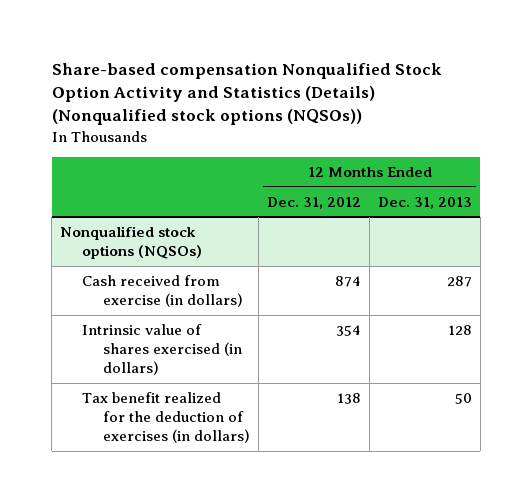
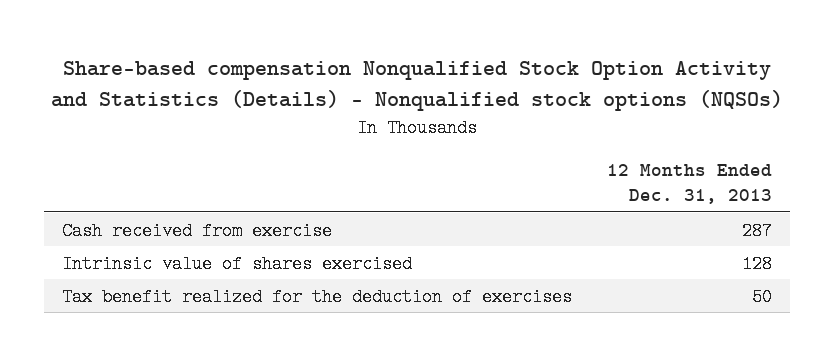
[51,62,442,126] Share-based compensation Nonqualified Stock Option Activity and Statistics (Details) (Nonqualified stock options (NQSOs)) -> [50,61,783,112] Share-based compensation Nonqualified Stock Option Activity and Statistics (Details) - Nonqualified stock options (NQSOs)
[267,196,362,209] Dec. 31, 2012 -> none
[60,226,202,260] Nonqualified stock options (NQSOs) -> none
[81,275,244,308] Cash received from exercise (in dollars) -> [61,221,332,240] Cash received from exercise
[81,324,243,376] Intrinsic value of shares exercised (in dollars) -> [61,254,412,273] Intrinsic value of shares exercised
[81,392,251,444] Tax benefit realized for the deduction of exercises (in dollars) -> [61,287,572,306] Tax benefit realized for the deduction of exercises

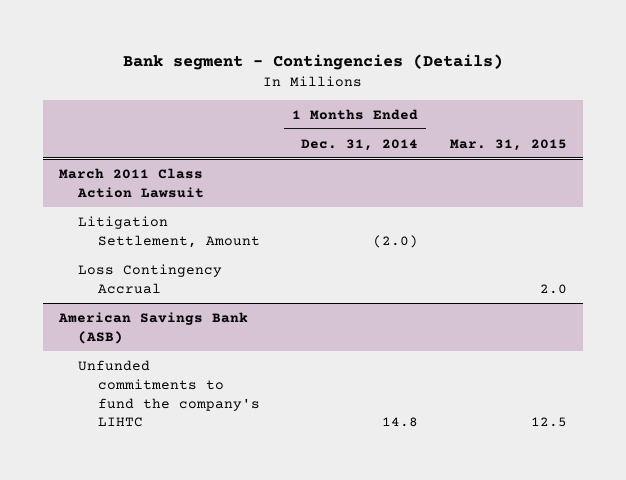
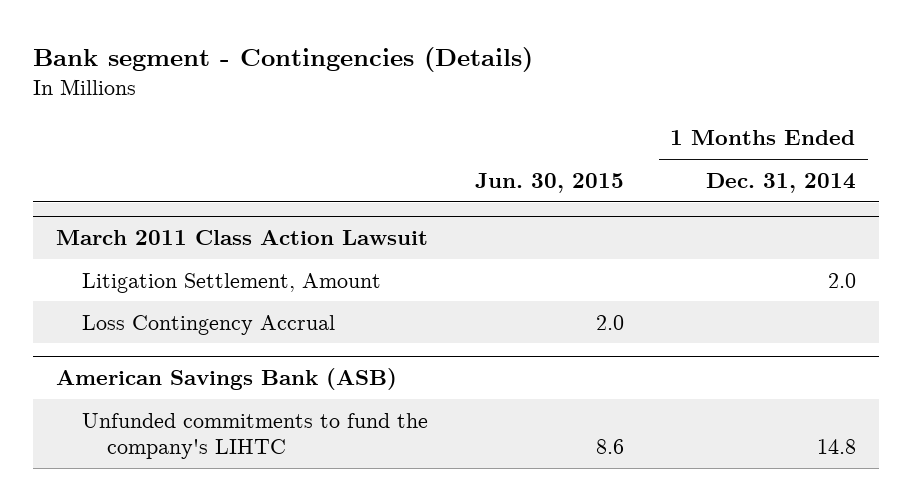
[449,138,567,151] Mar. 31, 2015 -> none
none -> [475,172,625,193] Jun. 30, 2015
[372,234,418,248] (2.0) -> [827,272,856,288] 2.0

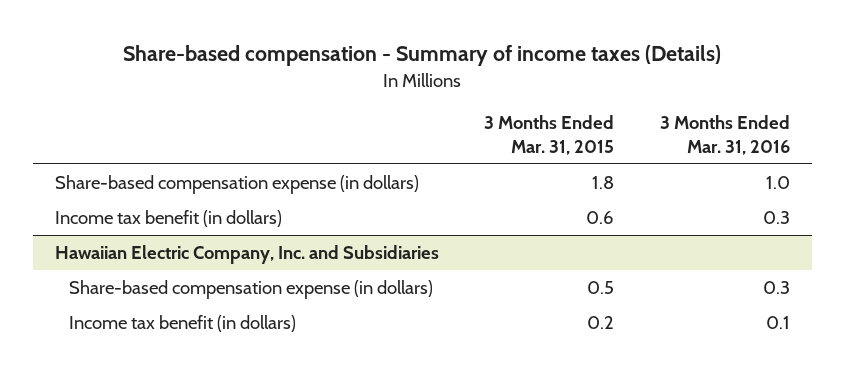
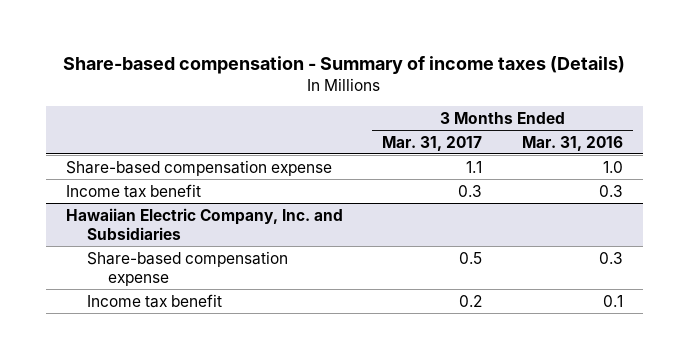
[484,115,615,155] 3 Months Ended Mar. 31, 2015 -> none
none -> [382,135,483,151] Mar. 31, 2017
[55,175,420,195] Share-based compensation expense (in dollars) -> [65,159,332,176] Share-based compensation expense
[55,210,283,228] Income tax benefit (in dollars) -> [65,183,201,198] Income tax benefit
[69,280,434,300] Share-based compensation expense (in dollars) -> [86,250,288,287] Share-based compensation expense
[69,315,297,333] Income tax benefit (in dollars) -> [86,293,222,308] Income tax benefit

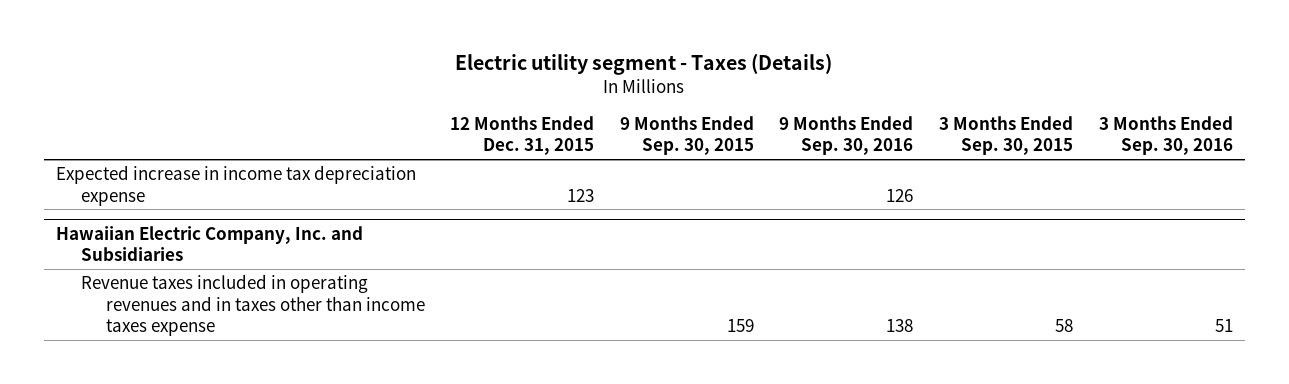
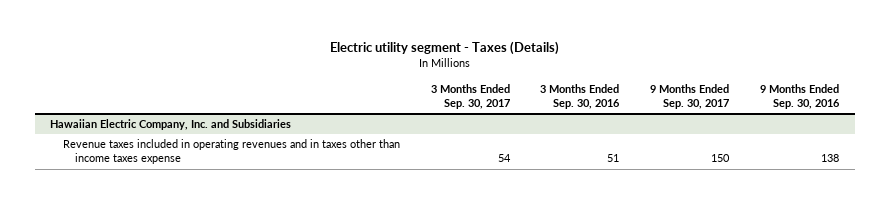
[450,115,595,156] 12 Months Ended Dec. 31, 2015 -> none
[619,115,754,156] 9 Months Ended Sep. 30, 2015 -> none
[938,115,1073,156] 3 Months Ended Sep. 30, 2015 -> none
none -> [430,83,510,110] 3 Months Ended Sep. 30, 2017
none -> [650,83,730,110] 9 Months Ended Sep. 30, 2017
[56,165,417,206] Expected increase in income tax depreciation expense -> none

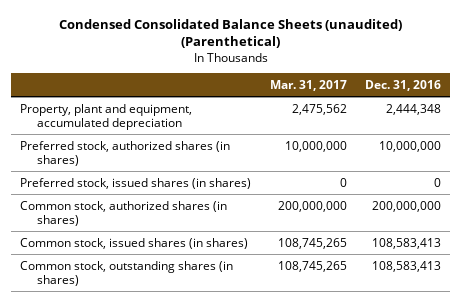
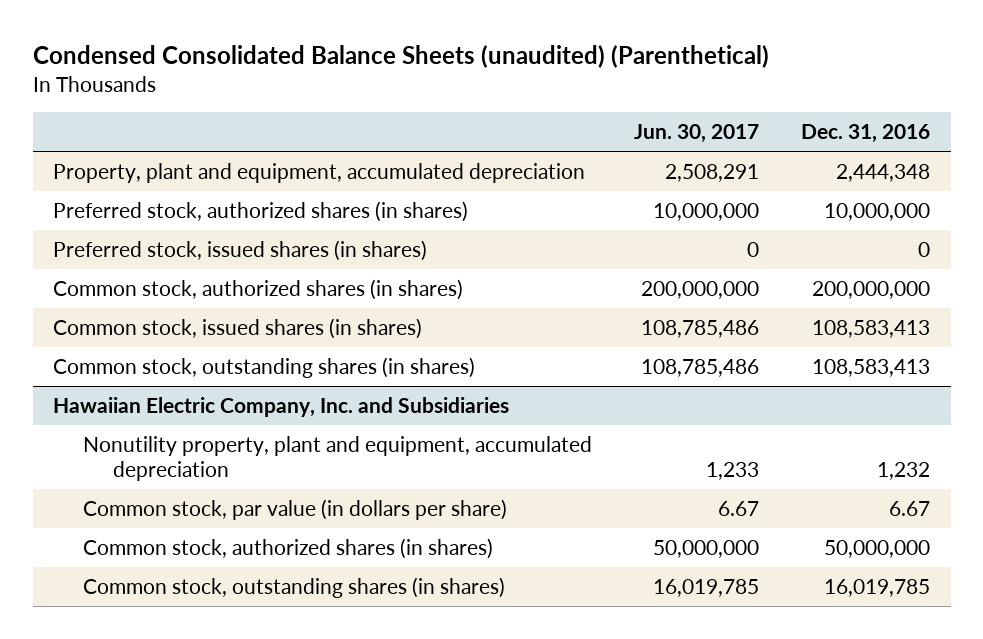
[269,79,347,91] Mar. 31, 2017 -> none
none -> [634,124,760,144] Jun. 30, 2017
none -> [53,396,510,417] Hawaiian Electric Company, Inc. and Subsidiaries
none -> [83,435,593,482] Nonutility property, plant and equipment, accumulated depreciation
none -> [83,498,508,520] Common stock, par value (in dollars per share)
none -> [83,537,494,559] Common stock, authorized shares (in shares)
none -> [83,576,506,598] Common stock, outstanding shares (in shares)

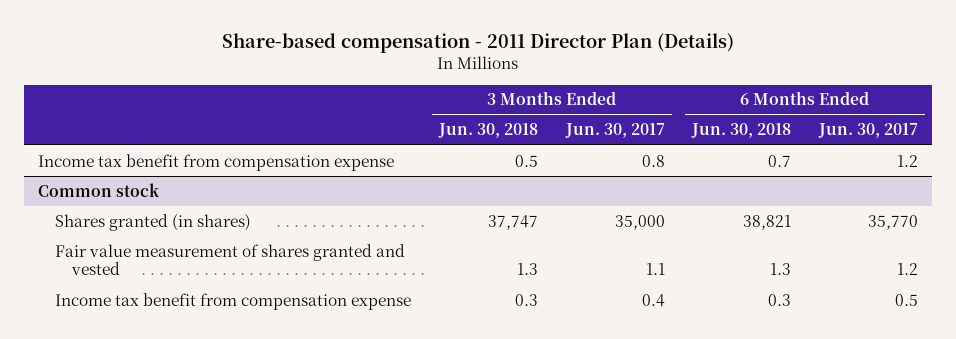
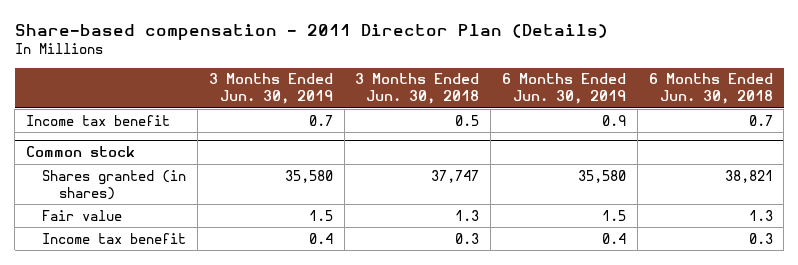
[564,123,665,139] Jun. 30, 2017 -> none
[818,123,919,139] Jun. 30, 2017 -> none
none -> [208,73,333,105] 3 Months Ended Jun. 30, 2019
none -> [502,73,627,105] 6 Months Ended Jun. 30, 2019
[38,153,395,171] Income tax benefit from compensation expense -> [25,114,170,126] Income tax benefit
[55,243,406,276] Fair value measurement of shares granted and vested -> [42,209,123,221] Fair value
[55,292,412,310] Income tax benefit from compensation expense -> [42,232,187,244] Income tax benefit

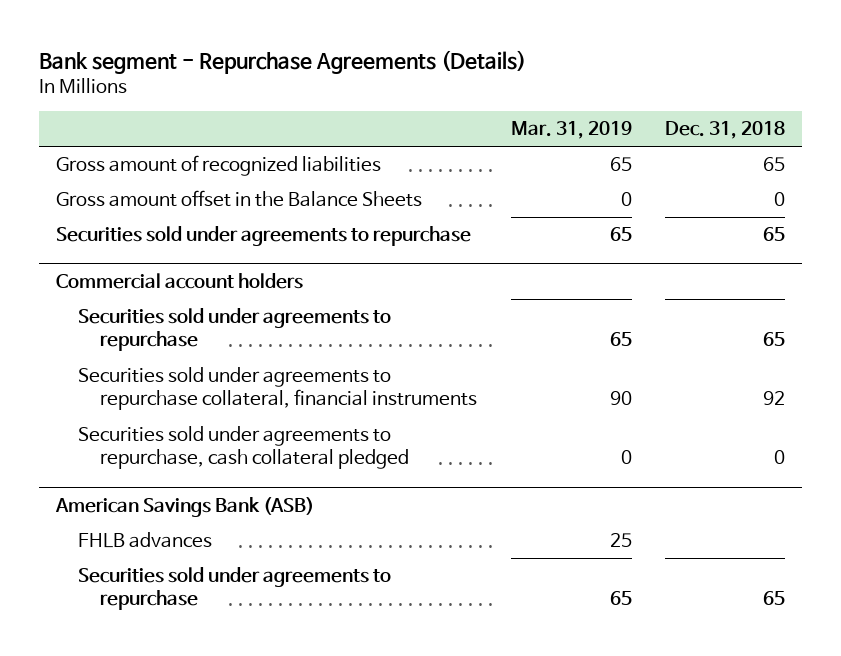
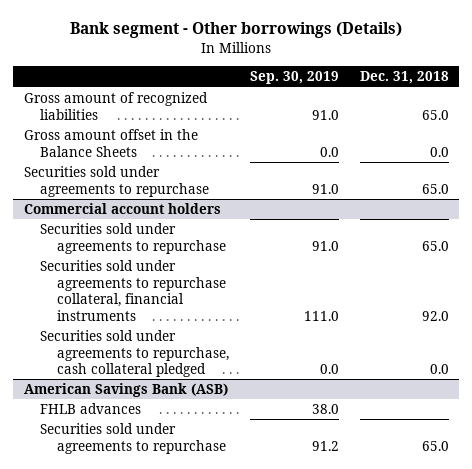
[39,49,527,74] Bank segment - Repurchase Agreements (Details) -> [70,22,403,39] Bank segment - Other borrowings (Details)
[510,121,632,140] Mar. 31, 2019 -> none
none -> [249,71,339,85] Sep. 30, 2019
[763,157,786,172] 65 -> [421,109,449,120] 65.0
[774,192,786,207] 0 -> [429,146,449,157] 0.0
[763,227,786,242] 65 -> [421,183,449,194] 65.0
[763,332,786,347] 65 -> [421,240,449,251] 65.0
[763,391,786,406] 92 -> [421,310,449,321] 92.0
[774,450,786,465] 0 -> [429,364,449,375] 0.0
[763,591,786,606] 65 -> [421,440,449,451] 65.0

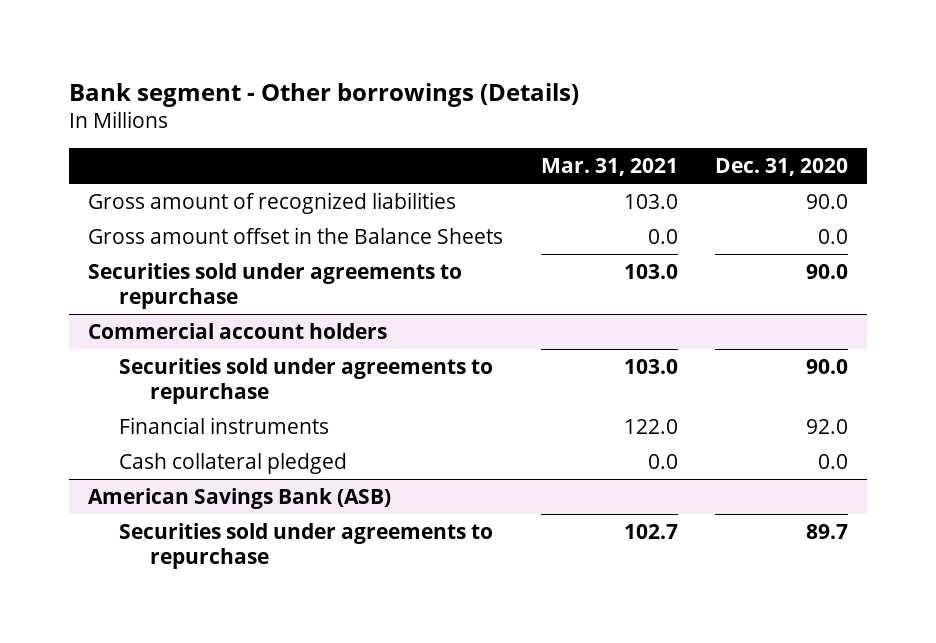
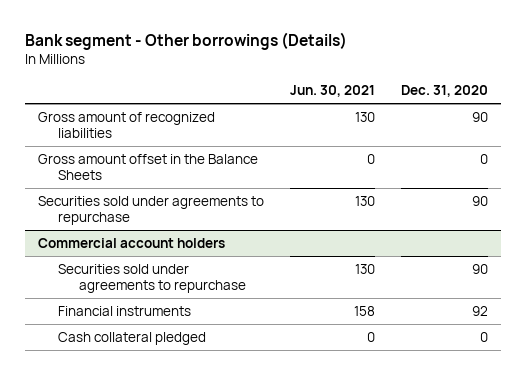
[540,158,678,177] Mar. 31, 2021 -> none
none -> [289,85,375,98] Jun. 30, 2021
[806,193,849,209] 90.0 -> [471,111,488,122] 90
[818,228,849,244] 0.0 -> [479,153,488,164] 0
[806,263,849,279] 90.0 -> [471,195,488,206] 90
[87,487,391,509] American Savings Bank (ASB) -> none
[119,522,494,569] Securities sold under agreements to repurchase -> none
[806,358,849,374] 90.0 -> [471,263,488,274] 90
[806,418,849,434] 92.0 -> [471,305,488,316] 92
[818,453,849,469] 0.0 -> [479,331,488,342] 0

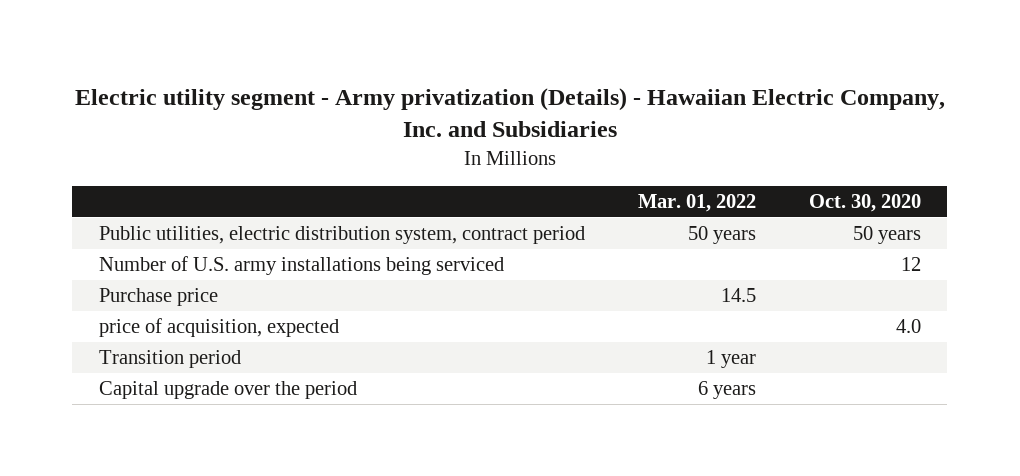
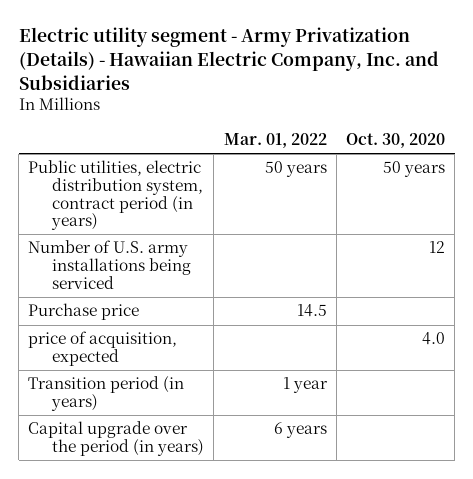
[74,87,945,137] Electric utility segment - Army privatization (Details) - Hawaiian Electric Company, Inc. and Subsidiaries -> [18,27,439,90] Electric utility segment - Army Privatization (Details) - Hawaiian Electric Company, Inc. and Subsidiaries
[98,226,585,245] Public utilities, electric distribution system, contract period -> [28,160,204,231] Public utilities, electric distribution system, contract period (in years)
[98,350,241,369] Transition period -> [28,376,185,412] Transition period (in years)
[98,381,357,400] Capital upgrade over the period -> [28,421,205,457] Capital upgrade over the period (in years)

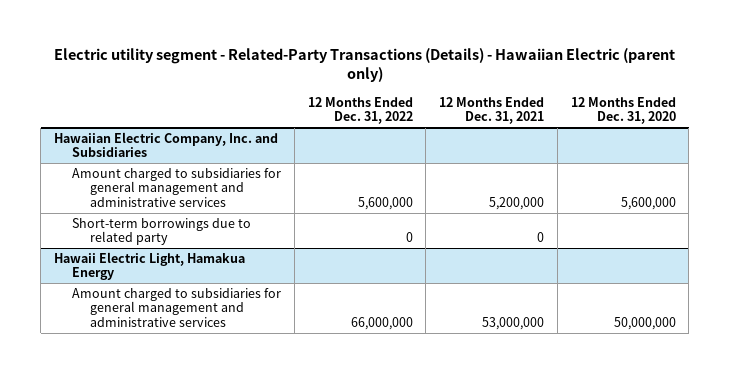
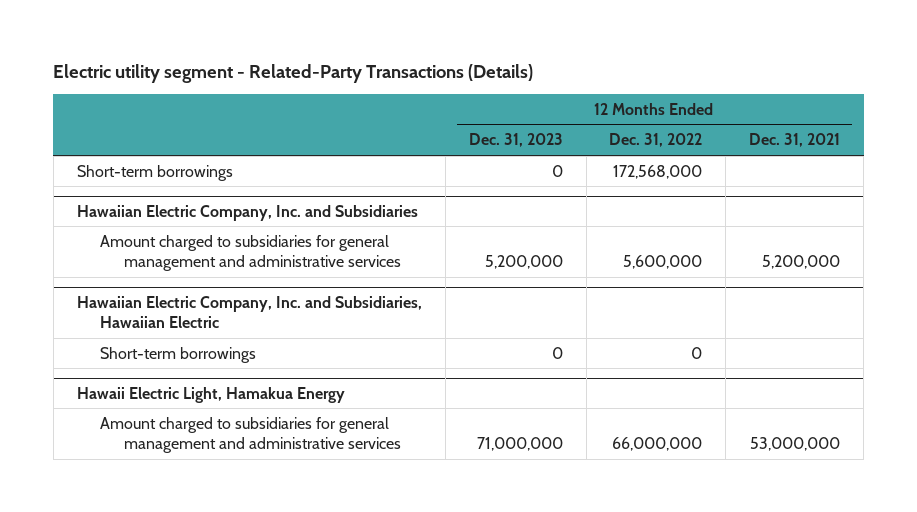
[53,47,675,83] Electric utility segment - Related-Party Transactions (Details) - Hawaiian Electric (parent only) -> [53,64,534,84] Electric utility segment - Related-Party Transactions (Details)
[570,96,676,125] 12 Months Ended Dec. 31, 2020 -> none
none -> [468,133,563,148] Dec. 31, 2023
none -> [76,164,233,181] Short-term borrowings
[71,217,251,246] Short-term borrowings due to related party -> none
none -> [76,295,422,328] Hawaiian Electric Company, Inc. and Subsidiaries, Hawaiian Electric
none -> [100,346,257,363] Short-term borrowings

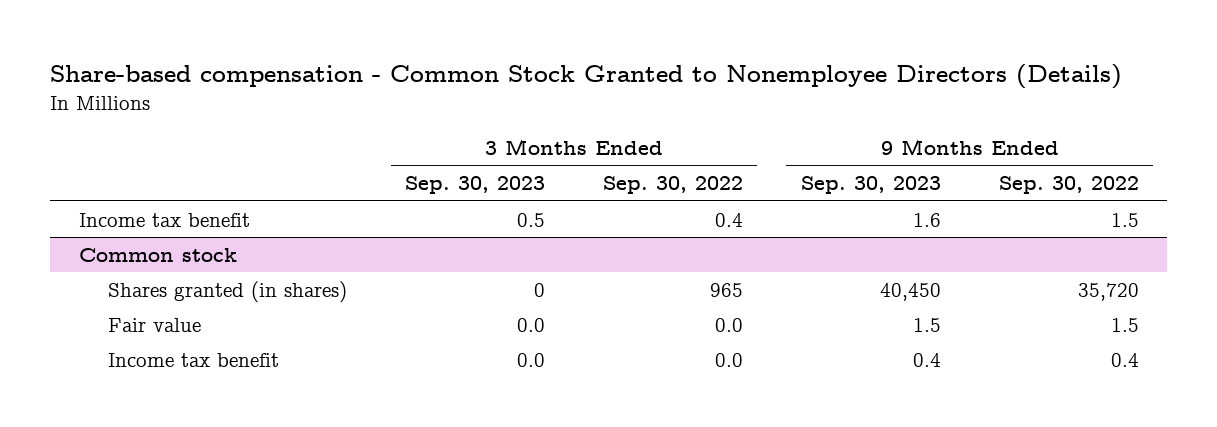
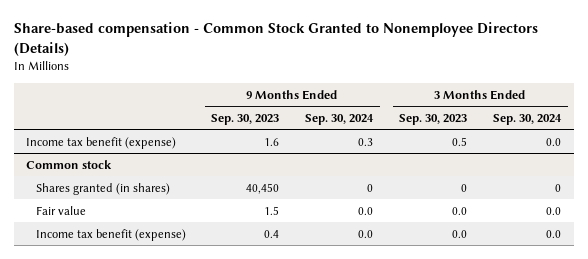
[602,176,743,195] Sep. 30, 2022 -> none
[998,176,1139,195] Sep. 30, 2022 -> none
none -> [305,113,375,125] Sep. 30, 2024
none -> [493,113,563,125] Sep. 30, 2024
[78,212,250,227] Income tax benefit -> [26,136,177,149] Income tax benefit (expense)
[108,352,280,367] Income tax benefit -> [35,228,186,241] Income tax benefit (expense)

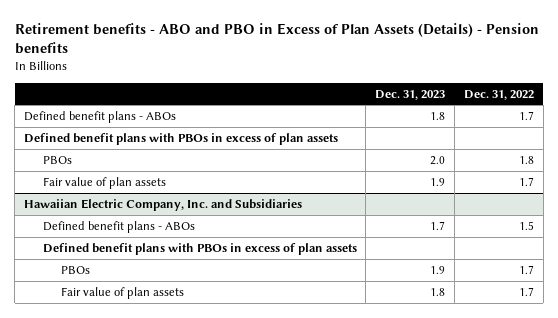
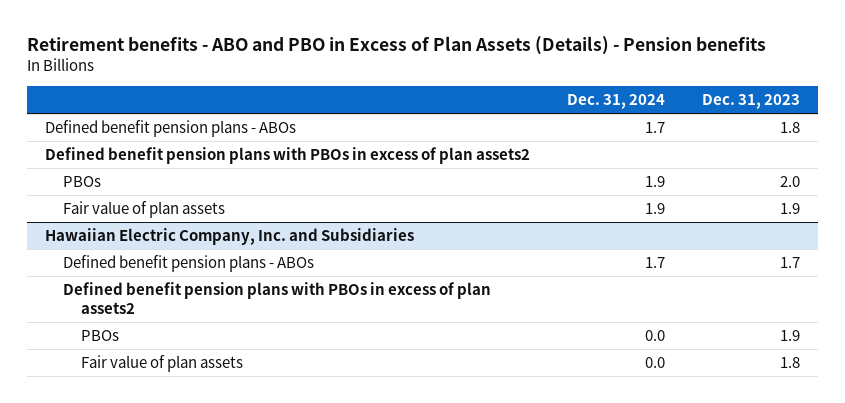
[463,89,534,100] Dec. 31, 2022 -> none
none -> [567,94,666,110] Dec. 31, 2024
[23,110,176,123] Defined benefit plans - ABOs -> [45,120,297,138] Defined benefit pension plans - ABOs
[23,132,338,145] Defined benefit plans with PBOs in excess of plan assets -> [45,147,531,165] Defined benefit pension plans with PBOs in excess of plan assets2
[42,220,195,233] Defined benefit plans - ABOs -> [63,255,315,273] Defined benefit pension plans - ABOs
[42,242,357,255] Defined benefit plans with PBOs in excess of plan assets -> [63,282,492,314] Defined benefit pension plans with PBOs in excess of plan assets2

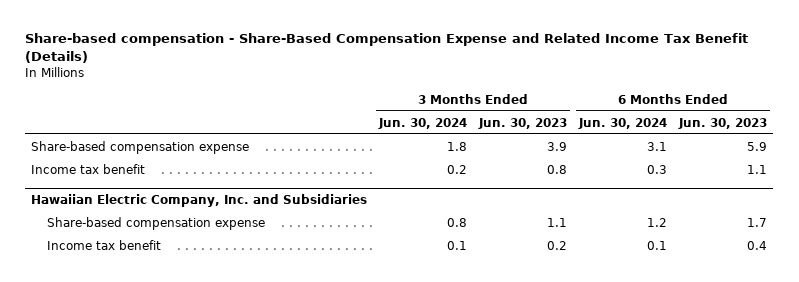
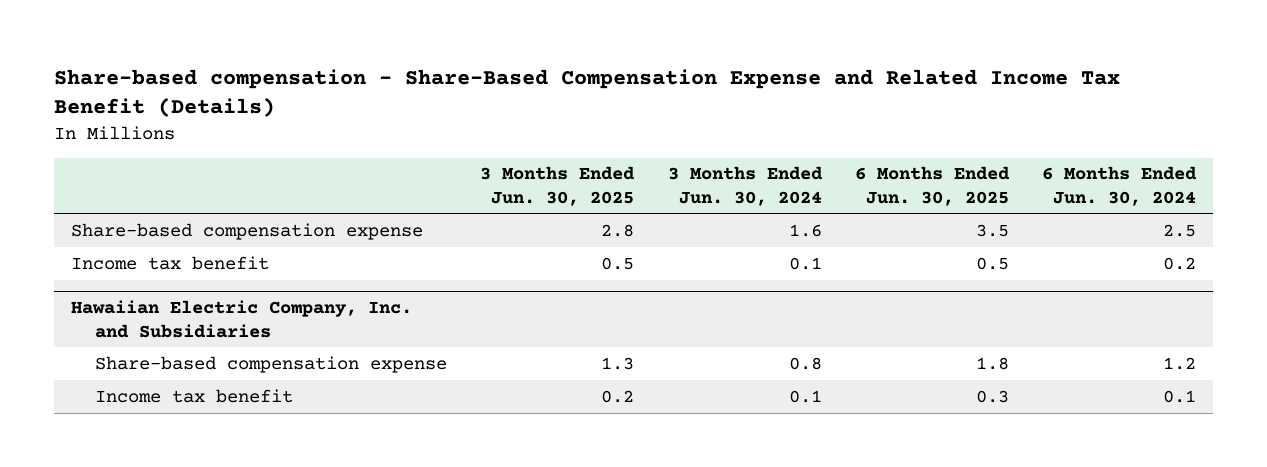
[478,117,568,129] Jun. 30, 2023 -> none
[678,117,768,129] Jun. 30, 2023 -> none
none -> [480,166,636,206] 3 Months Ended Jun. 30, 2025
none -> [854,166,1010,206] 6 Months Ended Jun. 30, 2025
[447,141,468,151] 1.8 -> [788,223,822,237] 1.6
[647,141,668,151] 3.1 -> [1163,223,1197,237] 2.5
[447,164,468,174] 0.2 -> [788,256,822,270] 0.1
[647,164,668,174] 0.3 -> [1163,256,1197,270] 0.2

